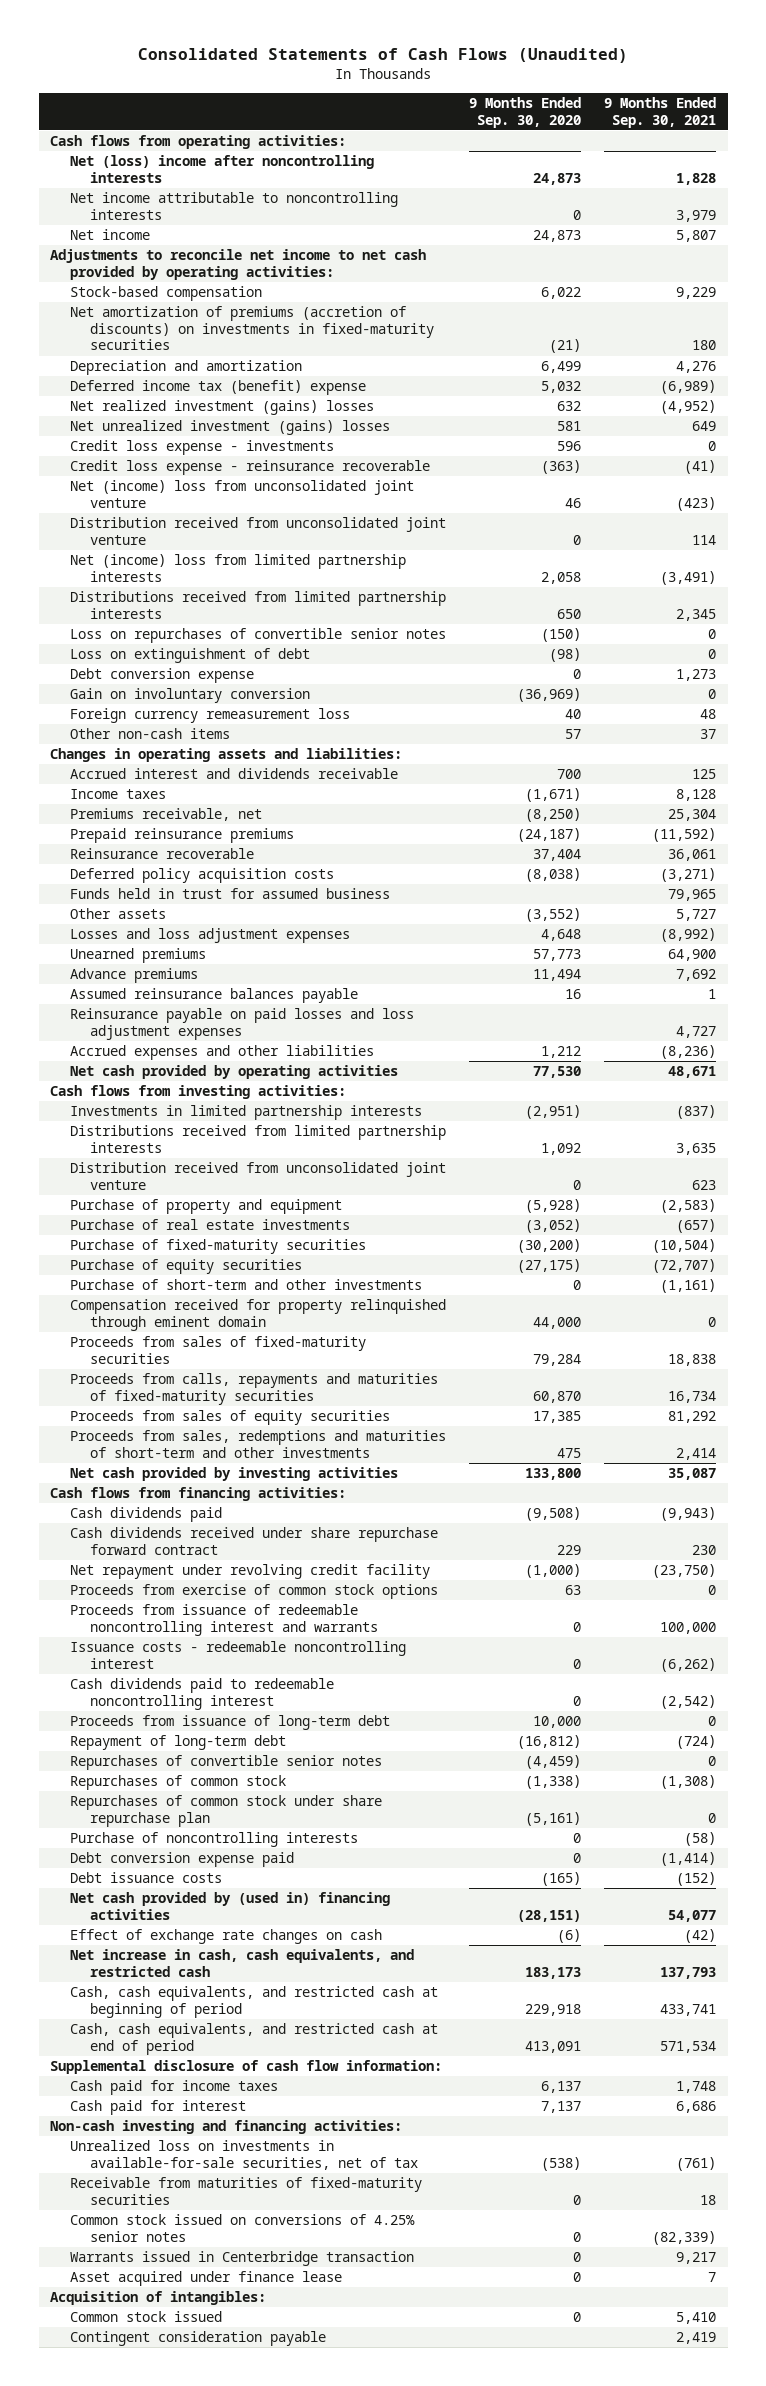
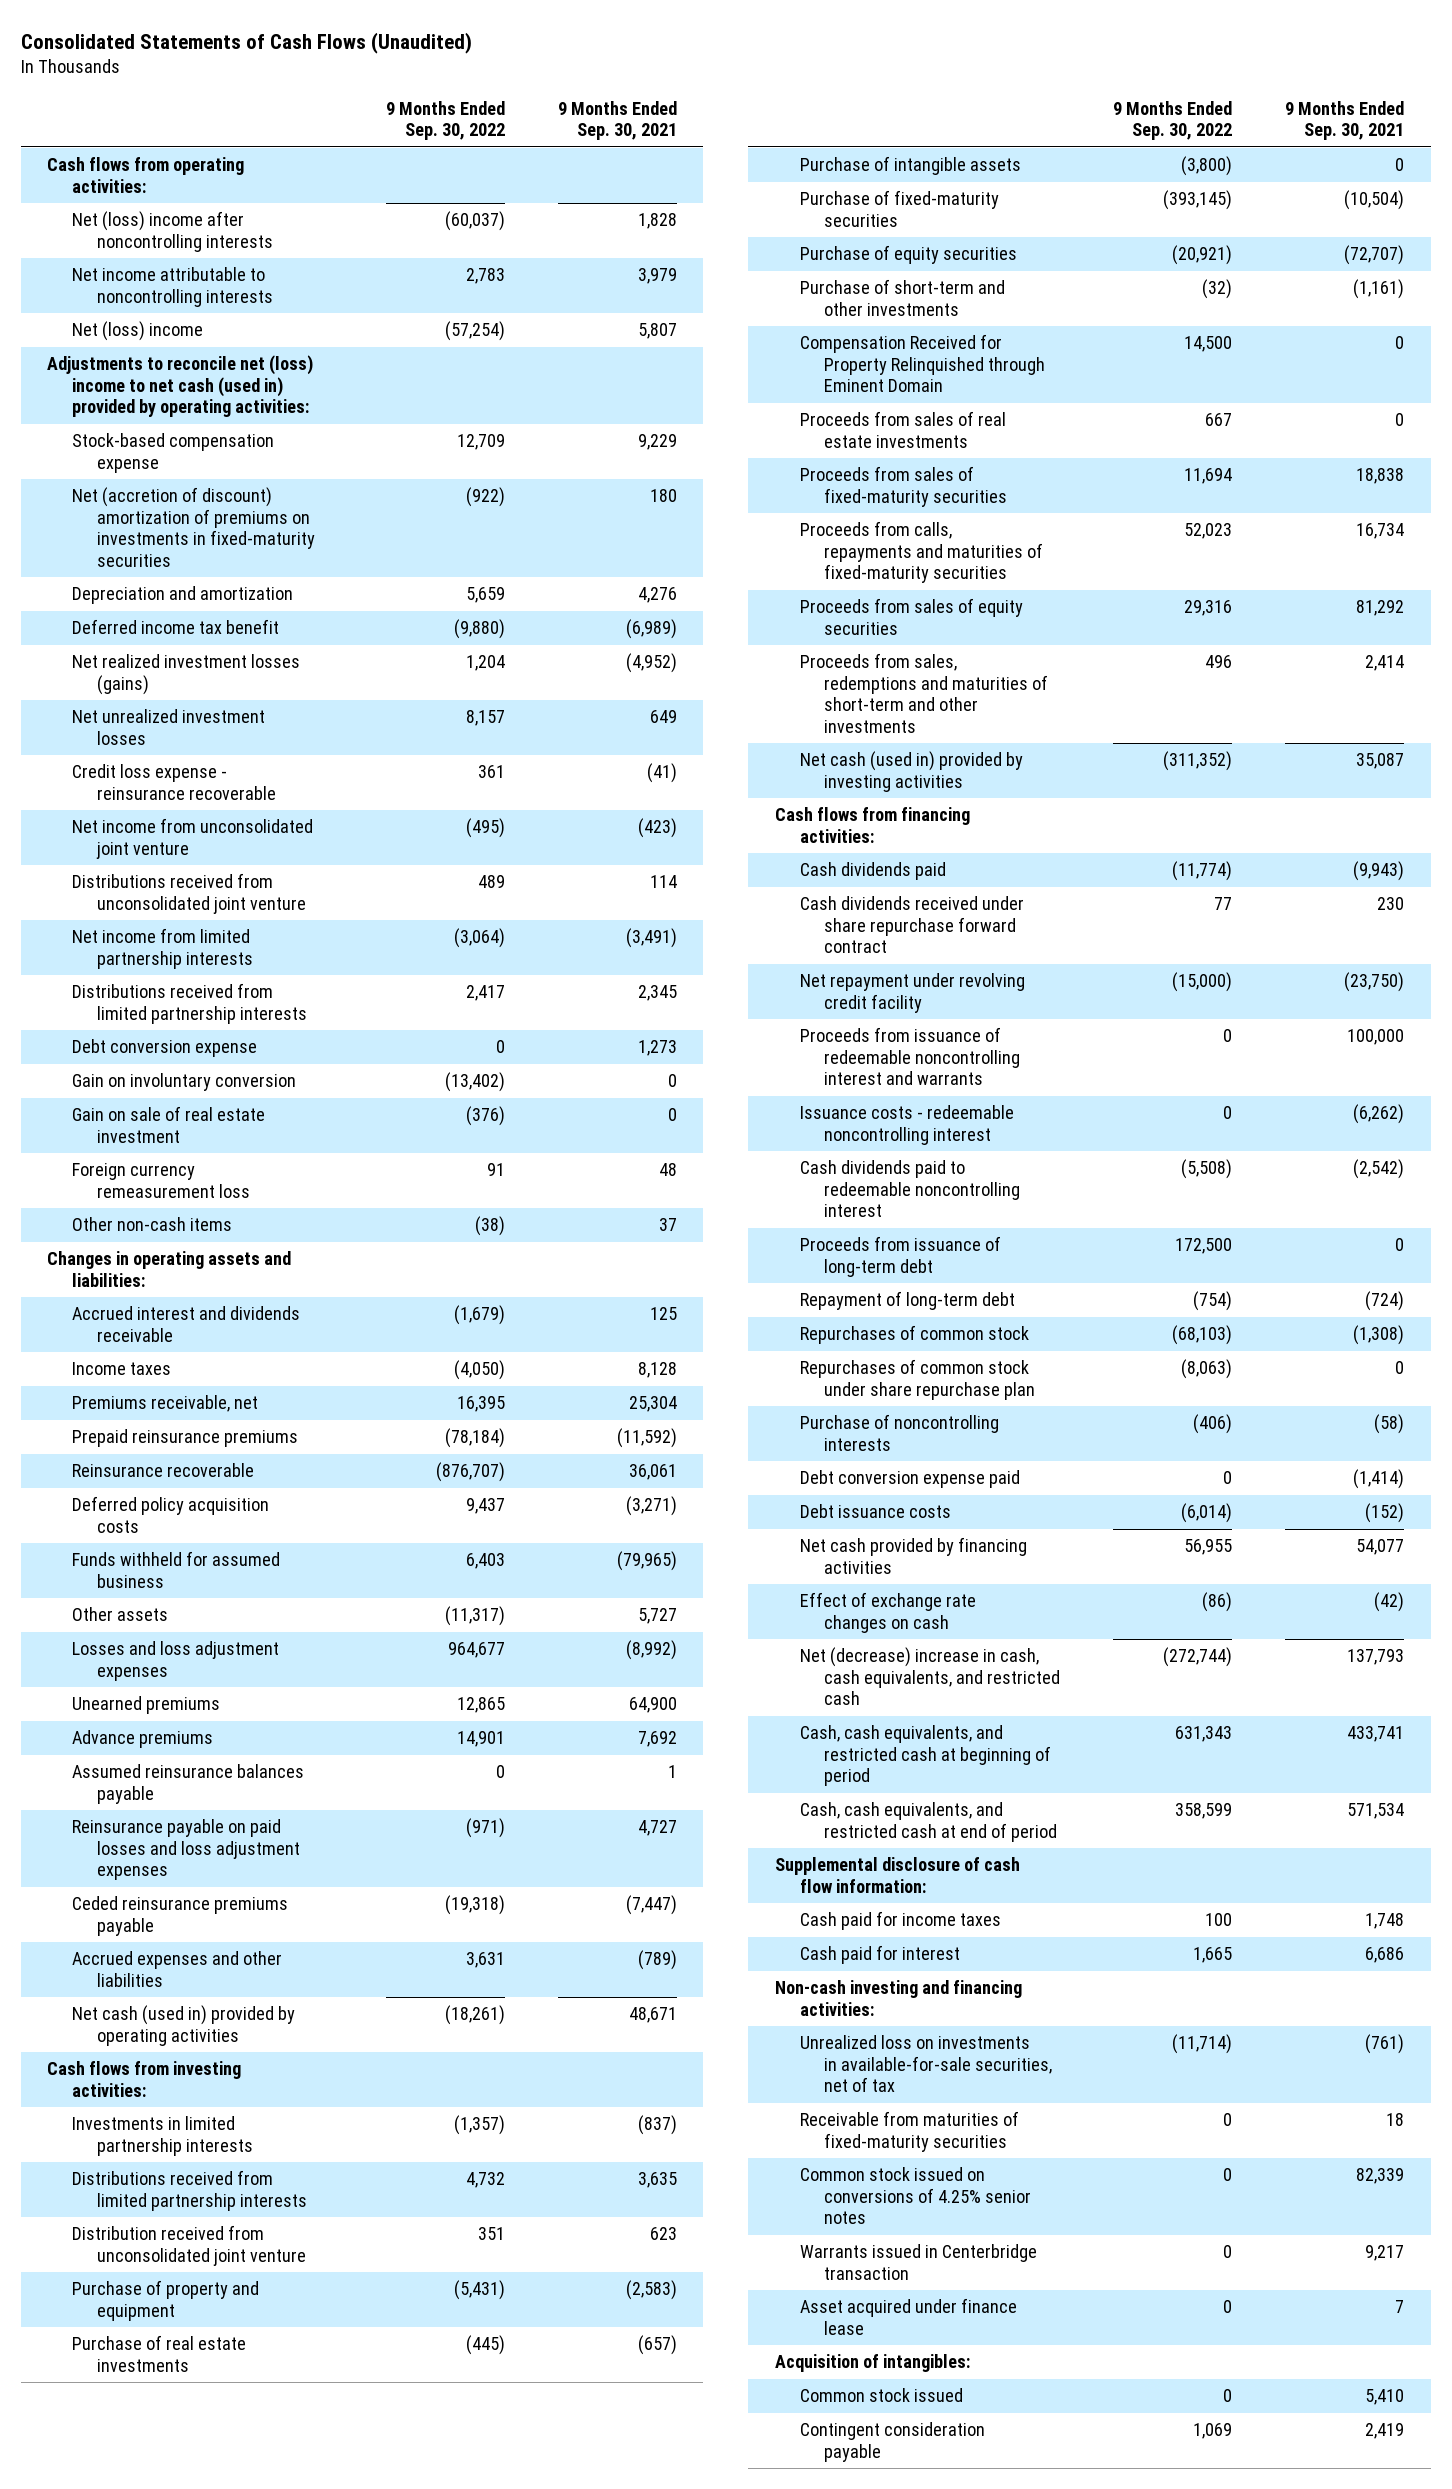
[469,96,582,128] 9 Months Ended Sep. 30, 2020 -> none
none -> [385,100,505,140] 9 Months Ended Sep. 30, 2022
[69,229,150,241] Net income -> [72,321,204,342] Net (loss) income
[50,249,427,280] Adjustments to reconcile net income to net cash provided by operating activities: -> [47,355,314,418] Adjustments to reconcile net (loss) income to net cash (used in) provided by operating activities:
[69,286,262,302] Stock-based compensation -> [72,433,275,473] Stock-based compensation expense
[69,306,434,351] Net amortization of premiums (accretion of discounts) on investments in fixed-maturity securities -> [72,487,315,567] Net (accretion of discount) amortization of premiums on investments in fixed-maturity securities
[69,440,334,456] Credit loss expense - investments -> none
[69,380,366,396] Deferred income tax (benefit) expense -> [72,619,280,635] Deferred income tax benefit
[69,400,374,416] Net realized investment (gains) losses -> [72,654,301,695] Net realized investment losses (gains)
[69,420,390,436] Net unrealized investment (gains) losses -> [72,709,266,745] Net unrealized investment losses
[69,480,414,508] Net (income) loss from unconsolidated joint venture -> [72,818,314,859] Net income from unconsolidated joint venture
[69,517,446,545] Distribution received from unconsolidated joint venture -> [72,873,306,914] Distributions received from unconsolidated joint venture
[69,554,406,582] Net (income) loss from limited partnership interests -> [72,928,253,969] Net income from limited partnership interests
[69,628,446,644] Loss on repurchases of convertible senior notes -> none
[69,648,310,664] Loss on extinguishment of debt -> none
none -> [72,1106,266,1143] Gain on sale of real estate investment
[69,888,390,900] Funds held in trust for assumed business -> [72,1551,281,1588] Funds withheld for assumed business
[668,889,717,902] 79,965 -> [616,1551,677,1572] (79,965)
none -> [72,1896,289,1936] Ceded reinsurance premiums payable
[660,1045,717,1060] (8,236) -> [637,1950,677,1971] (789)
[69,1065,398,1080] Net cash provided by operating activities -> [72,2005,296,2046] Net cash (used in) provided by operating activities
none -> [799,156,1021,176] Purchase of intangible assets
[69,1299,446,1331] Compensation received for property relinquished through eminent domain -> [799,334,1046,393] Compensation Received for Property Relinquished through Eminent Domain
none -> [799,411,1006,448] Proceeds from sales of real estate investments
[69,1467,398,1482] Net cash provided by investing activities -> [799,751,1023,792] Net cash (used in) provided by investing activities
[69,1584,438,1600] Proceeds from exercise of common stock options -> none
[69,1755,382,1771] Repurchases of convertible senior notes -> none
[69,1892,390,1920] Net cash provided by (used in) financing activities -> [799,1537,1027,1574] Net cash provided by financing activities
[69,1949,414,1977] Net increase in cash, cash equivalents, and restricted cash -> [799,1647,1061,1706] Net (decrease) increase in cash, cash equivalents, and restricted cash
[652,2230,717,2245] (82,339) -> [1356,2168,1405,2185] 82,339

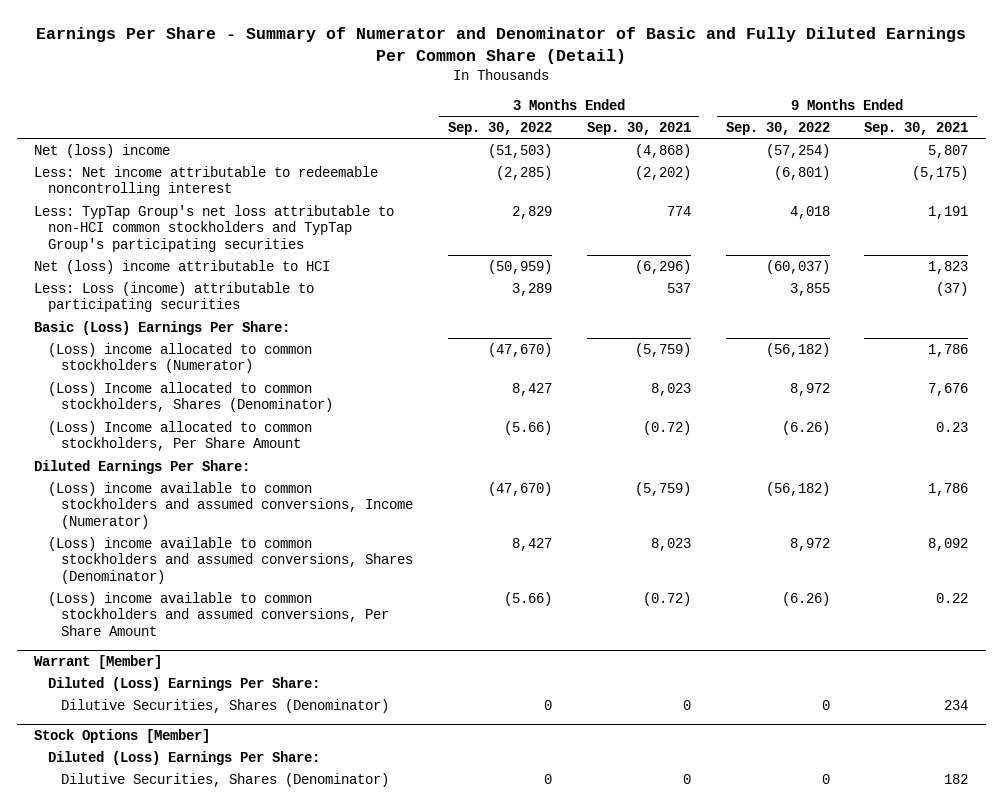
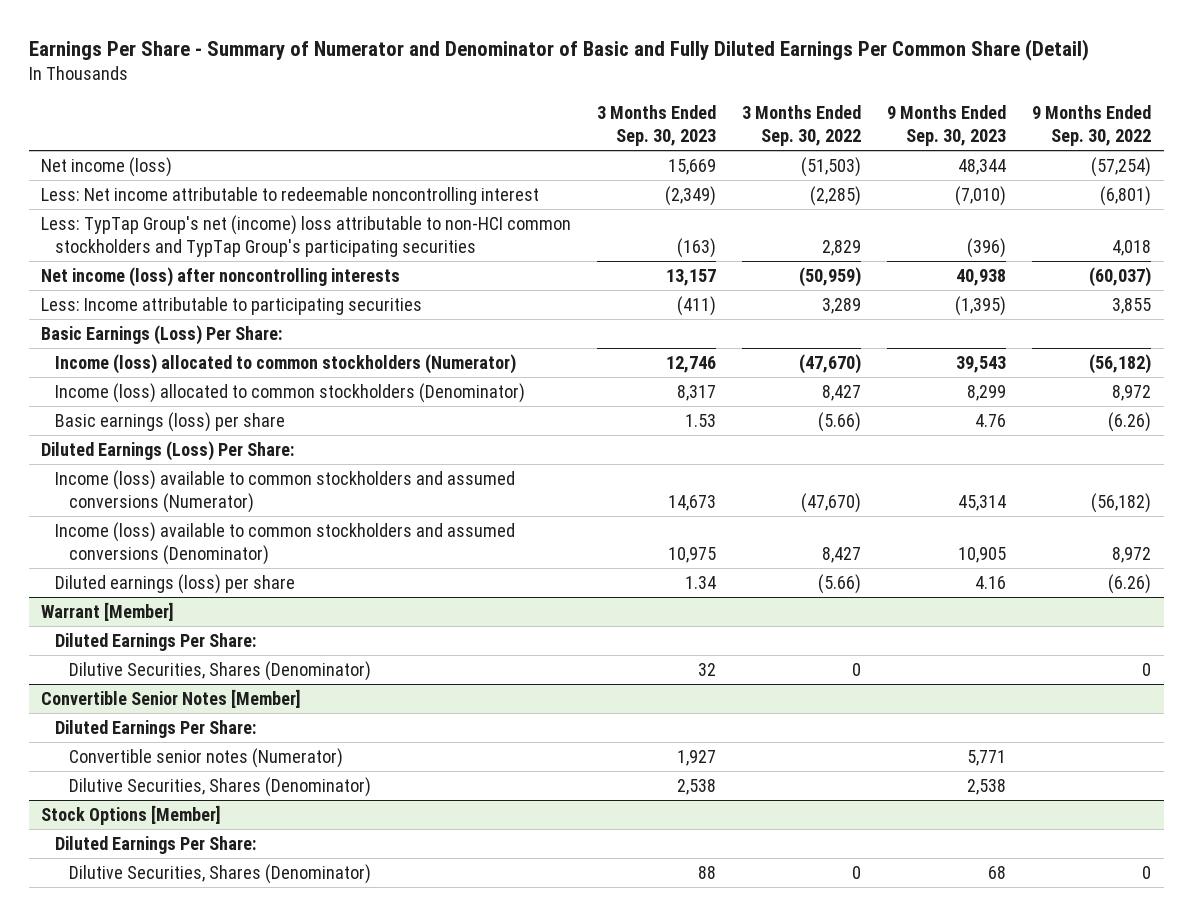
[586,121,691,135] Sep. 30, 2021 -> none
[864,121,969,135] Sep. 30, 2021 -> none
none -> [597,105,717,147] 3 Months Ended Sep. 30, 2023
none -> [887,105,1007,147] 9 Months Ended Sep. 30, 2023
[34,143,171,158] Net (loss) income -> [41,156,173,177] Net income (loss)
[34,204,395,252] Less: TypTap Group's net loss attributable to non-HCI common stockholders and TypTap Group's participating securities -> [41,214,572,257] Less: TypTap Group's net (income) loss attributable to non-HCI common stockholders and TypTap Group's participating securities
[34,259,331,274] Net (loss) income attributable to HCI -> [41,266,401,287] Net income (loss) after noncontrolling interests
[34,281,315,313] Less: Loss (income) attributable to participating securities -> [41,296,423,315] Less: Income attributable to participating securities
[34,320,291,335] Basic (Loss) Earnings Per Share: -> [41,324,283,345] Basic Earnings (Loss) Per Share:
[47,342,312,374] (Loss) income allocated to common stockholders (Numerator) -> [55,353,517,374] Income (loss) allocated to common stockholders (Numerator)
[47,381,334,413] (Loss) Income allocated to common stockholders, Shares (Denominator) -> [55,382,526,403] Income (loss) allocated to common stockholders (Denominator)
[47,420,312,452] (Loss) Income allocated to common stockholders, Per Share Amount -> [55,411,286,432] Basic earnings (loss) per share
[34,459,251,474] Diluted Earnings Per Share: -> [41,440,295,461] Diluted Earnings (Loss) Per Share:
[47,481,414,529] (Loss) income available to common stockholders and assumed conversions, Income (Numerator) -> [55,469,516,513] Income (loss) available to common stockholders and assumed conversions (Numerator)
[47,536,414,584] (Loss) income available to common stockholders and assumed conversions, Shares (Denominator) -> [55,521,516,565] Income (loss) available to common stockholders and assumed conversions (Denominator)
[47,591,390,636] (Loss) income available to common stockholders and assumed conversions, Per Share Amount -> [55,573,296,594] Diluted earnings (loss) per share
[47,676,320,691] Diluted (Loss) Earnings Per Share: -> [55,632,257,651] Diluted Earnings Per Share:
none -> [41,688,302,708] Convertible Senior Notes [Member]
none -> [55,719,257,738] Diluted Earnings Per Share:
none -> [69,747,344,768] Convertible senior notes (Numerator)
none -> [69,776,372,797] Dilutive Securities, Shares (Denominator)
[47,750,320,765] Diluted (Loss) Earnings Per Share: -> [55,835,257,854] Diluted Earnings Per Share:

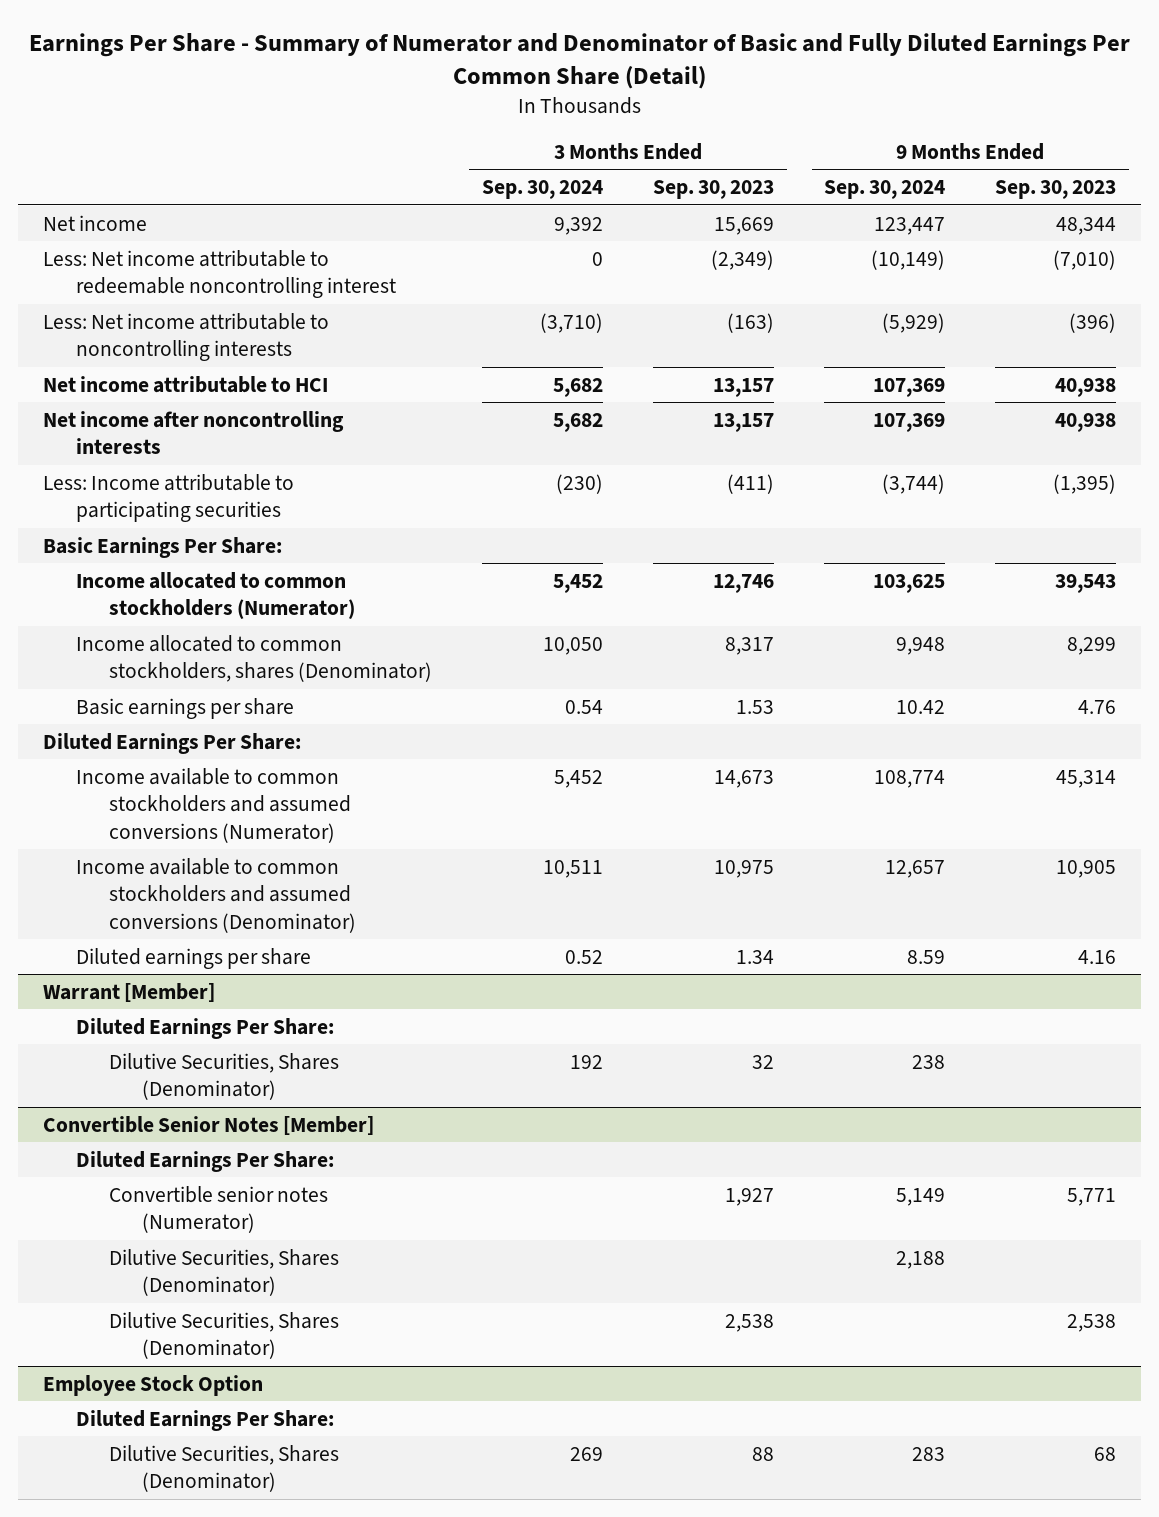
[742,105,862,147] 3 Months Ended Sep. 30, 2022 -> none
[1032,105,1152,147] 9 Months Ended Sep. 30, 2022 -> none
none -> [482,180,604,200] Sep. 30, 2024
none -> [824,180,946,200] Sep. 30, 2024
[41,156,173,177] Net income (loss) -> [42,214,147,231] Net income
[41,214,572,257] Less: TypTap Group's net (income) loss attributable to non-HCI common stockholders and TypTap Group's participating securities -> [42,312,329,362] Less: Net income attributable to noncontrolling interests
none -> [42,375,328,393] Net income attributable to HCI
[41,266,401,287] Net income (loss) after noncontrolling interests -> [42,410,344,455] Net income after noncontrolling interests
[41,324,283,345] Basic Earnings (Loss) Per Share: -> [42,536,282,558] Basic Earnings Per Share:
[55,353,517,374] Income (loss) allocated to common stockholders (Numerator) -> [75,571,355,620] Income allocated to common stockholders (Numerator)
[55,382,526,403] Income (loss) allocated to common stockholders (Denominator) -> [75,634,432,683] Income allocated to common stockholders, shares (Denominator)
[55,411,286,432] Basic earnings (loss) per share -> [75,697,294,719] Basic earnings per share
[41,440,295,461] Diluted Earnings (Loss) Per Share: -> [42,732,301,754] Diluted Earnings Per Share:
[55,469,516,513] Income (loss) available to common stockholders and assumed conversions (Numerator) -> [75,767,351,843] Income available to common stockholders and assumed conversions (Numerator)
[55,521,516,565] Income (loss) available to common stockholders and assumed conversions (Denominator) -> [75,857,356,933] Income available to common stockholders and assumed conversions (Denominator)
[55,573,296,594] Diluted earnings (loss) per share -> [75,947,311,969] Diluted earnings per share
none -> [108,1248,339,1297] Dilutive Securities, Shares (Denominator)
[41,804,222,825] Stock Options [Member] -> [42,1374,263,1396] Employee Stock Option

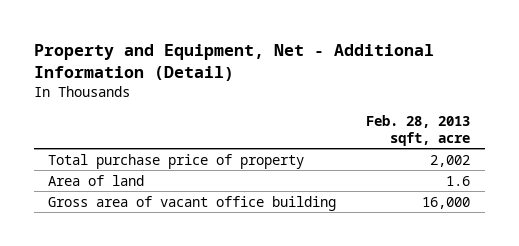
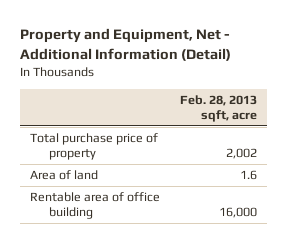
[48,195,337,211] Gross area of vacant office building -> [29,192,160,220] Rentable area of office building

